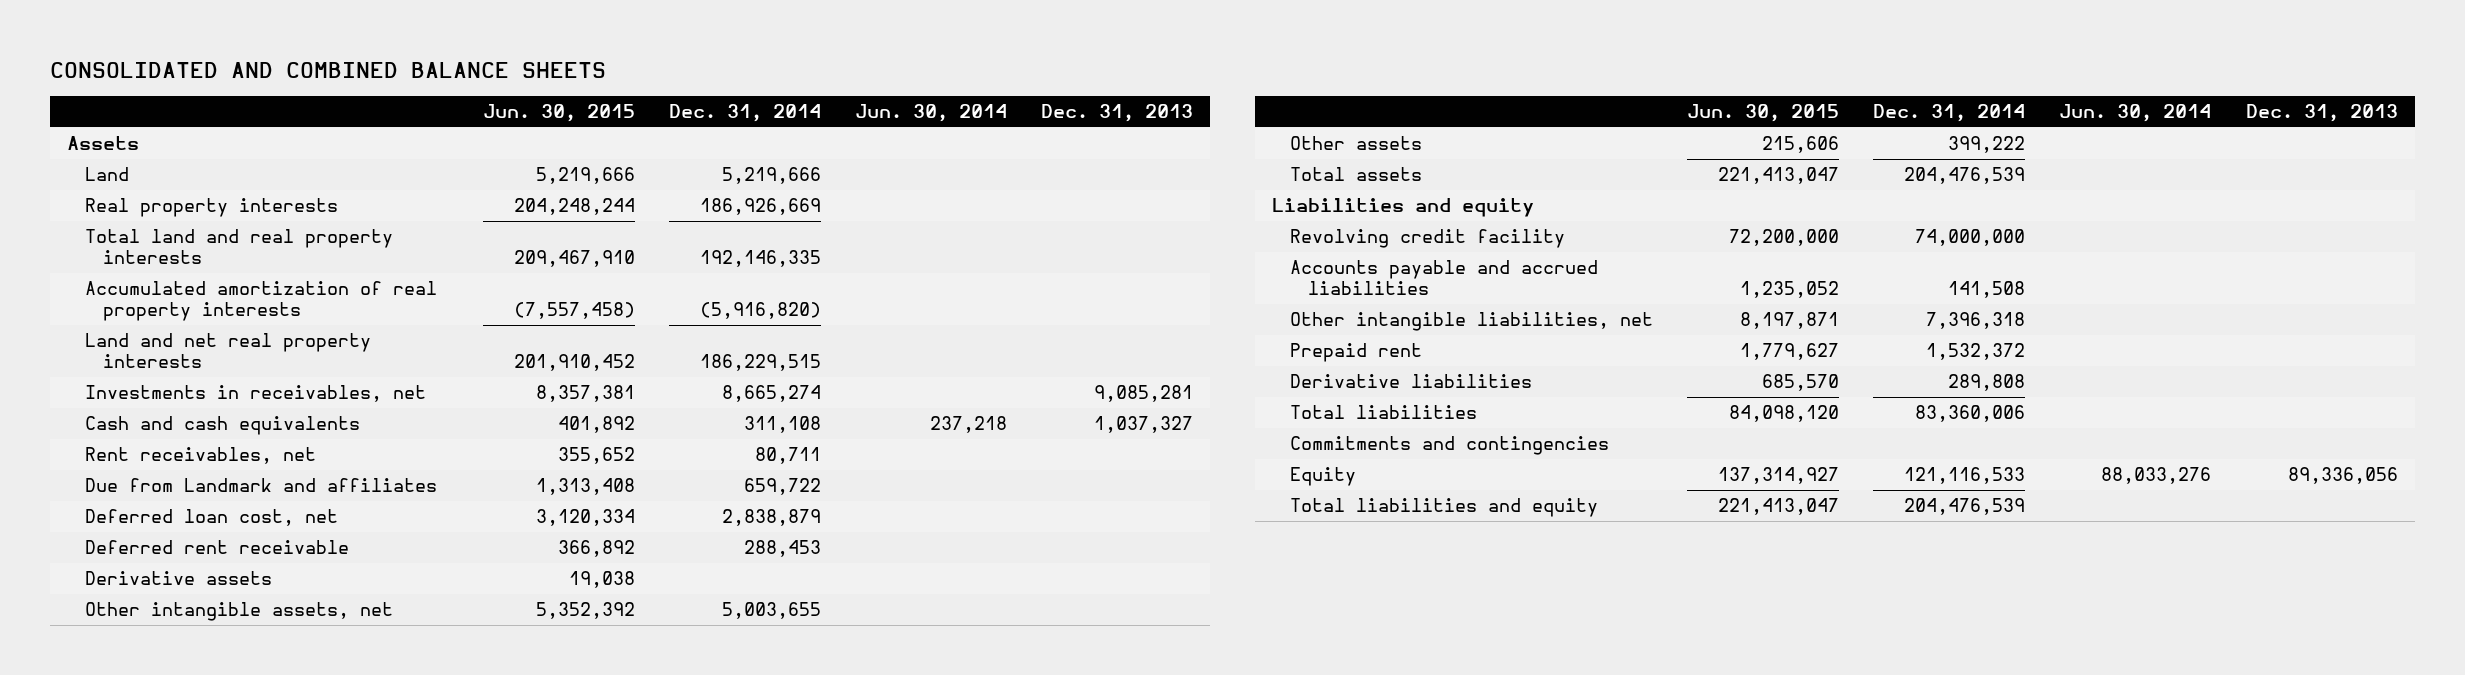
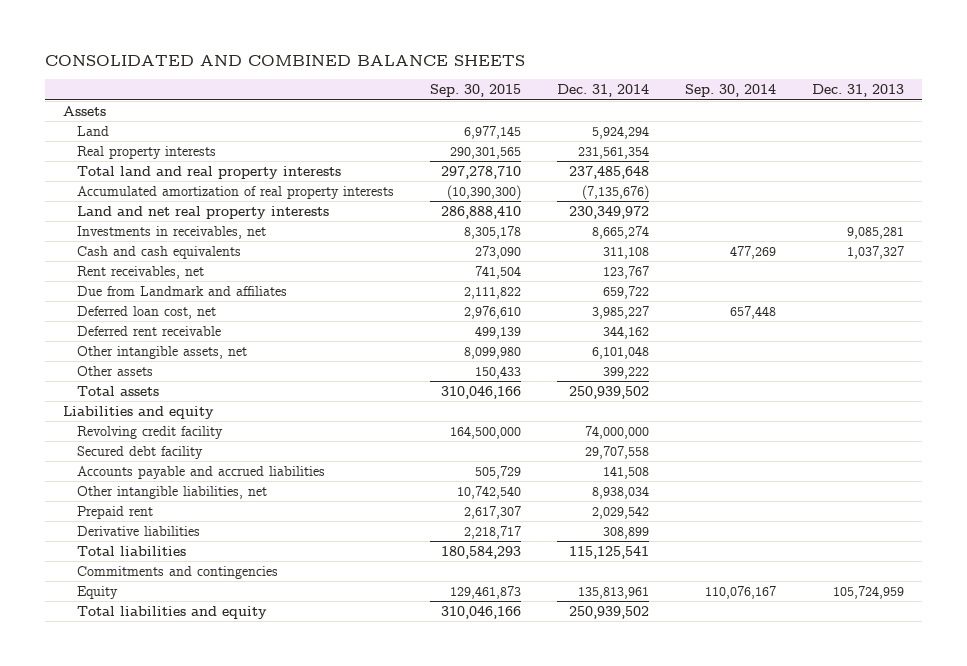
[482,104,635,123] Jun. 30, 2015 -> none
[854,104,1007,123] Jun. 30, 2014 -> none
none -> [430,84,522,98] Sep. 30, 2015
none -> [685,84,777,98] Sep. 30, 2014
[721,167,821,185] 5,219,666 -> [592,125,650,139] 5,924,294
[699,198,821,216] 186,926,669 -> [578,145,650,159] 231,561,354
[699,249,821,267] 192,146,335 -> [569,165,650,179] 237,485,648
[699,301,821,319] (5,916,820) -> [582,184,650,200] (7,135,676)
[699,353,821,371] 186,229,515 -> [569,205,650,219] 230,349,972
[754,447,821,465] 80,711 -> [603,265,650,279] 123,767
[85,571,273,586] Derivative assets -> none
[721,509,821,527] 2,838,879 -> [592,305,650,319] 3,985,227
[743,540,821,558] 288,453 -> [603,325,650,339] 344,162
[721,602,821,620] 5,003,655 -> [592,345,650,359] 6,101,048
[1904,167,2026,185] 204,476,539 -> [569,385,650,399] 250,939,502
none -> [77,445,204,459] Secured debt facility
[1926,312,2026,330] 7,396,318 -> [592,485,650,499] 8,938,034
[1926,343,2026,361] 1,532,372 -> [592,505,650,519] 2,029,542
[1948,374,2026,392] 289,808 -> [603,526,650,539] 308,899
[1915,405,2026,423] 83,360,006 -> [569,545,650,559] 115,125,541
[1904,467,2026,485] 121,116,533 -> [578,586,650,599] 135,813,961
[2287,467,2398,485] 89,336,056 -> [833,585,905,599] 105,724,959
[1904,498,2026,516] 204,476,539 -> [569,605,650,619] 250,939,502

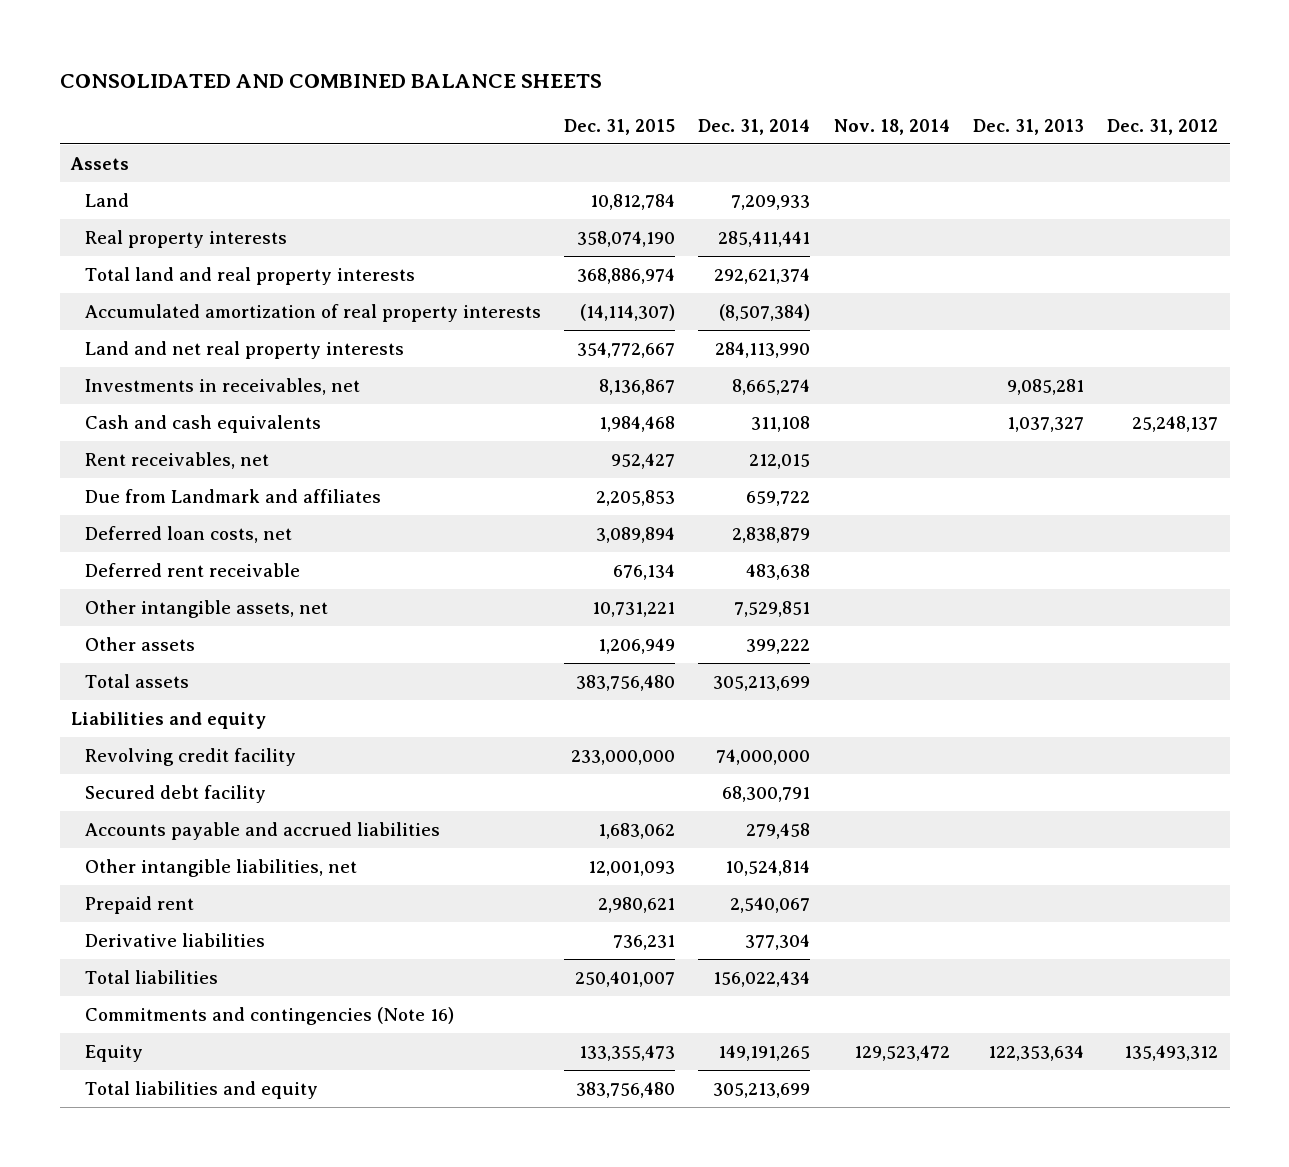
[430,84,522,98] Sep. 30, 2015 -> none
[685,84,777,98] Sep. 30, 2014 -> none
none -> [563,118,675,135] Dec. 31, 2015
none -> [833,118,950,135] Nov. 18, 2014
none -> [1107,118,1219,135] Dec. 31, 2012
[592,125,650,139] 5,924,294 -> [731,194,811,210] 7,209,933
[578,145,650,159] 231,561,354 -> [718,230,811,247] 285,411,441
[569,165,650,179] 237,485,648 -> [714,267,811,284] 292,621,374
[582,184,650,200] (7,135,676) -> [719,303,811,321] (8,507,384)
[569,205,650,219] 230,349,972 -> [715,341,811,358] 284,113,990
[603,265,650,279] 123,767 -> [749,453,811,469] 212,015
[77,305,217,319] Deferred loan cost, net -> [84,525,292,543] Deferred loan costs, net
[592,305,650,319] 3,985,227 -> [732,526,811,543] 2,838,879
[603,325,650,339] 344,162 -> [746,563,811,580] 483,638
[592,345,650,359] 6,101,048 -> [734,600,811,617] 7,529,851
[569,385,650,399] 250,939,502 -> [713,675,811,691] 305,213,699
[585,445,650,459] 29,707,558 -> [722,785,811,802] 68,300,791
[603,465,650,479] 141,508 -> [746,822,811,839] 279,458
[592,485,650,499] 8,938,034 -> [725,859,811,876] 10,524,814
[592,505,650,519] 2,029,542 -> [730,896,811,913] 2,540,067
[603,526,650,539] 308,899 -> [745,933,811,950] 377,304
[569,545,650,559] 115,125,541 -> [713,970,811,987] 156,022,434
[77,565,279,579] Commitments and contingencies -> [84,1006,454,1025] Commitments and contingencies (Note 16)
[578,586,650,599] 135,813,961 -> [718,1044,811,1061] 149,191,265
[833,585,905,599] 105,724,959 -> [987,1044,1084,1061] 122,353,634
[569,605,650,619] 250,939,502 -> [713,1082,811,1098] 305,213,699

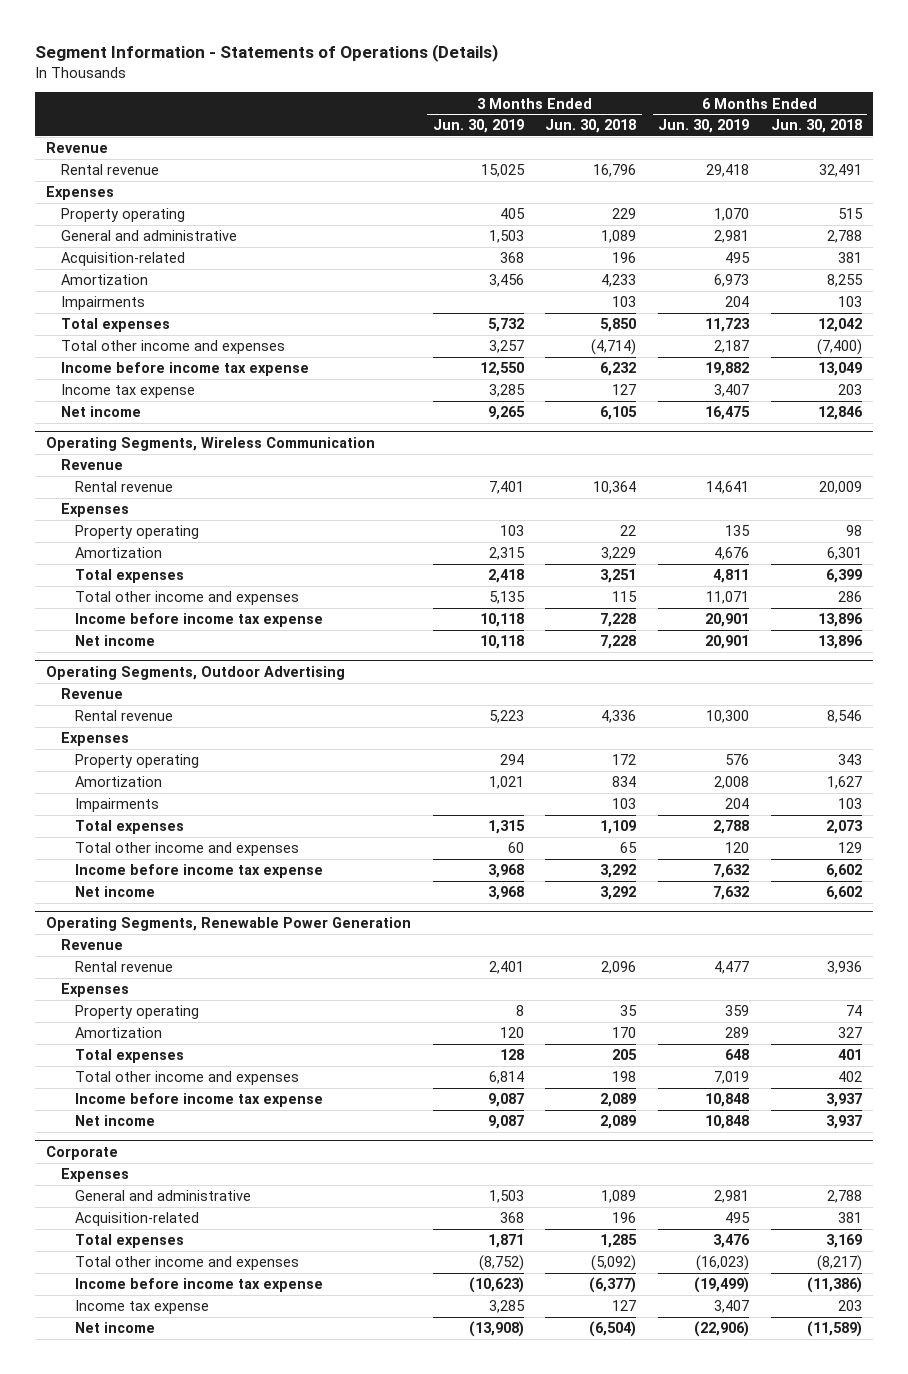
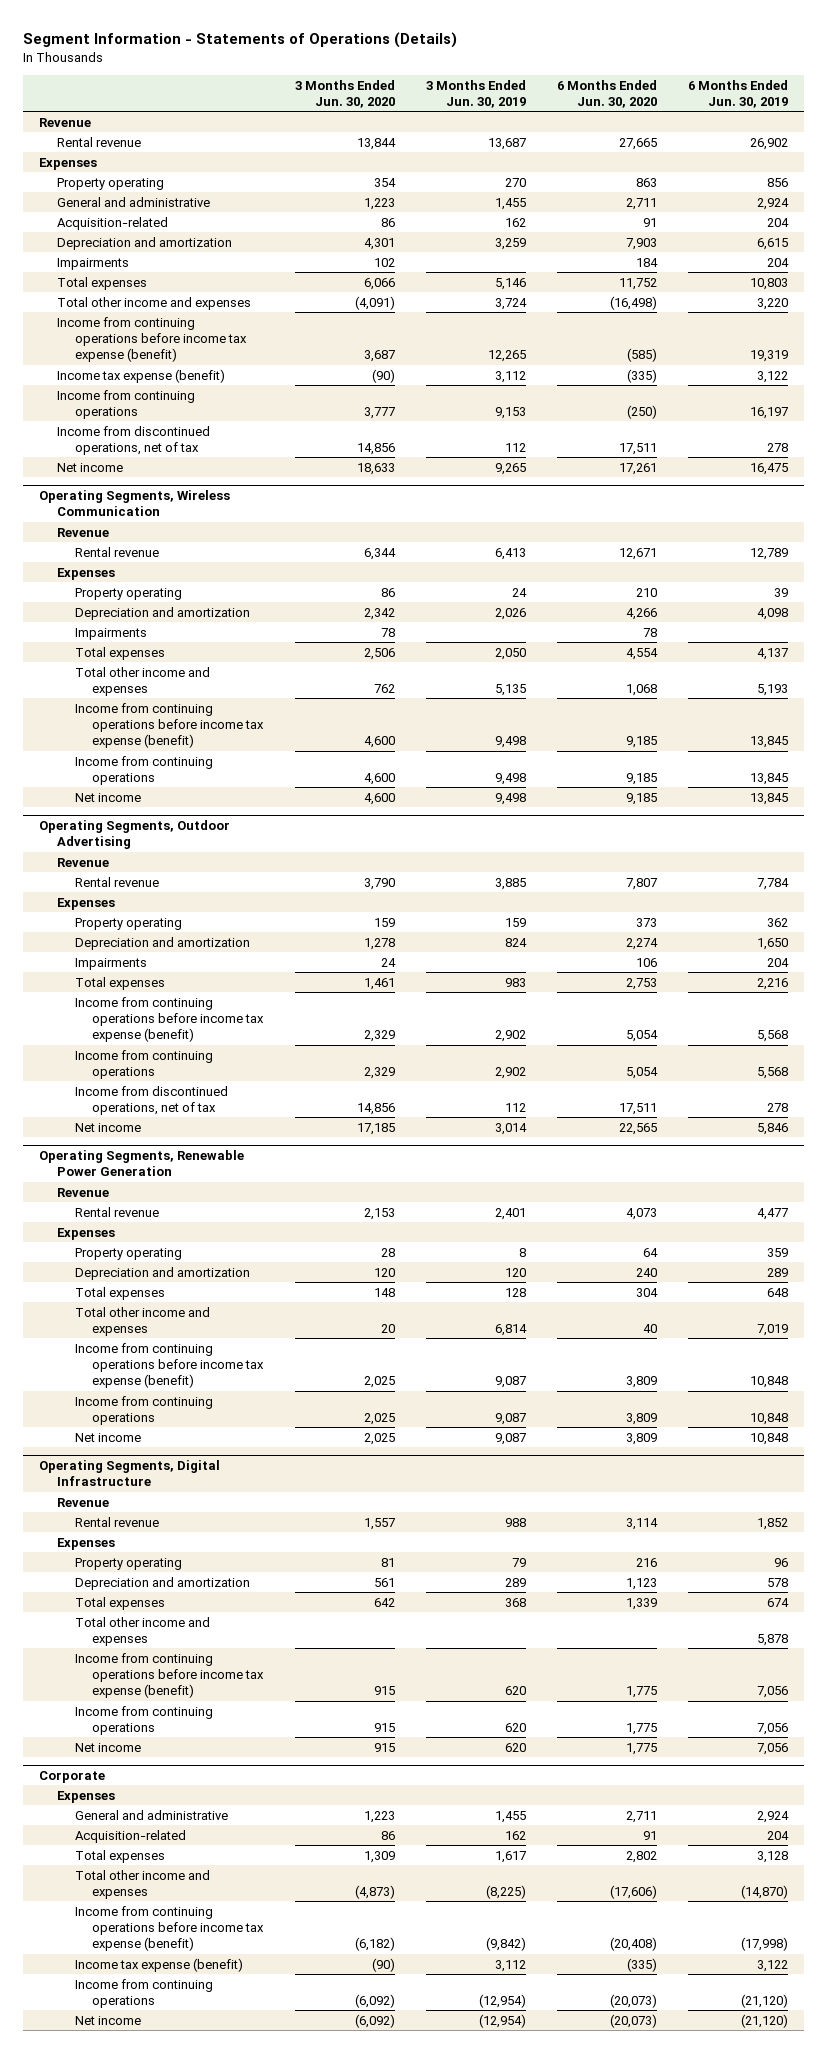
[545,119,637,134] Jun. 30, 2018 -> none
[771,119,863,134] Jun. 30, 2018 -> none
none -> [294,79,395,108] 3 Months Ended Jun. 30, 2020
none -> [557,79,658,108] 6 Months Ended Jun. 30, 2020
[480,164,525,178] 15,025 -> [487,137,526,150] 13,687
[706,164,750,178] 29,418 -> [750,137,789,150] 26,902
[60,274,148,286] Amortization -> none
[499,208,525,220] 405 -> [504,177,526,187] 270
[714,208,750,222] 1,070 -> [767,177,789,187] 856
[488,230,524,244] 1,503 -> [494,197,526,210] 1,455
[714,230,750,244] 2,981 -> [757,197,790,210] 2,924
[499,252,524,264] 368 -> [504,217,526,227] 162
[725,252,751,264] 495 -> [767,217,790,227] 204
none -> [56,236,232,250] Depreciation and amortization
[487,318,524,333] 5,732 -> [494,277,526,290] 5,146
[705,318,751,333] 11,723 -> [750,277,789,290] 10,803
[488,340,524,354] 3,257 -> [494,297,527,310] 3,724
[714,340,750,354] 2,187 -> [757,297,789,310] 3,220
[60,362,309,377] Income before income tax expense -> [56,316,247,363] Income from continuing operations before income tax expense (benefit)
[479,362,524,377] 12,550 -> [487,350,526,363] 12,265
[705,362,750,377] 19,882 -> [750,350,789,363] 19,319
[60,384,195,399] Income tax expense -> [56,368,225,383] Income tax expense (benefit)
[488,384,525,398] 3,285 -> [494,370,526,383] 3,112
[714,384,750,398] 3,407 -> [757,370,789,383] 3,122
none -> [56,389,195,420] Income from continuing operations
none -> [56,425,210,456] Income from discontinued operations, net of tax
[488,481,524,495] 7,401 -> [494,547,526,560] 6,413
[706,481,750,495] 14,641 -> [750,547,789,560] 12,789
[75,547,163,559] Amortization -> none
[499,525,524,537] 103 -> [511,587,527,597] 24
[725,525,751,537] 135 -> [774,587,789,597] 39
none -> [74,606,250,620] Depreciation and amortization
none -> [74,627,147,640] Impairments
[487,569,524,584] 2,418 -> [494,647,526,660] 2,050
[713,569,750,584] 4,811 -> [757,647,789,660] 4,137
[706,591,750,605] 11,071 -> [757,684,789,697] 5,193
[75,613,324,628] Income before income tax expense -> [74,702,265,749] Income from continuing operations before income tax expense (benefit)
[479,613,524,628] 10,118 -> [494,736,526,749] 9,498
[705,613,750,628] 20,901 -> [750,736,789,749] 13,845
none -> [74,755,213,786] Income from continuing operations
[479,635,524,650] 10,118 -> [494,792,526,805] 9,498
[705,635,750,650] 20,901 -> [750,792,789,805] 13,845
[488,710,524,724] 5,223 -> [494,877,526,890] 3,885
[706,710,750,724] 10,300 -> [757,877,790,890] 7,784
[75,776,163,788] Amortization -> none
[499,754,524,766] 294 -> [504,917,526,927] 159
[725,754,750,766] 576 -> [767,917,789,927] 362
none -> [74,936,250,950] Depreciation and amortization
[75,842,300,857] Total other income and expenses -> none
[487,820,525,835] 1,315 -> [504,977,526,987] 983
[713,820,750,835] 2,788 -> [757,977,789,990] 2,216
[75,864,324,879] Income before income tax expense -> [74,996,265,1043] Income from continuing operations before income tax expense (benefit)
[487,864,524,879] 3,968 -> [494,1030,526,1043] 2,902
[713,864,750,879] 7,632 -> [757,1030,789,1043] 5,568
none -> [74,1049,213,1080] Income from continuing operations
none -> [74,1085,228,1116] Income from discontinued operations, net of tax
[487,886,524,901] 3,968 -> [494,1122,527,1135] 3,014
[713,886,750,901] 7,632 -> [757,1122,789,1135] 5,846
[75,1027,163,1039] Amortization -> [74,1266,250,1280] Depreciation and amortization
[75,1093,324,1108] Income before income tax expense -> [74,1342,265,1389] Income from continuing operations before income tax expense (benefit)
none -> [74,1395,213,1426] Income from continuing operations
none -> [39,1459,221,1487] Operating Segments, Digital Infrastructure
none -> [56,1497,109,1507] Revenue
none -> [74,1516,159,1527] Rental revenue
none -> [56,1537,115,1550] Expenses
none -> [74,1557,182,1570] Property operating
none -> [74,1576,250,1590] Depreciation and amortization
none -> [74,1596,165,1610] Total expenses
none -> [74,1616,210,1647] Total other income and expenses
none -> [74,1652,265,1699] Income from continuing operations before income tax expense (benefit)
none -> [74,1705,213,1736] Income from continuing operations
none -> [74,1742,141,1752] Net income
[488,1190,524,1204] 1,503 -> [494,1810,526,1823] 1,455
[714,1190,750,1204] 2,981 -> [757,1810,790,1823] 2,924
[499,1212,524,1224] 368 -> [504,1830,526,1840] 162
[725,1212,751,1224] 495 -> [767,1830,790,1840] 204
[487,1234,524,1249] 1,871 -> [494,1850,526,1863] 1,617
[713,1234,751,1249] 3,476 -> [757,1850,789,1863] 3,128
[478,1255,524,1272] (8,752) -> [485,1885,526,1900] (8,225)
[696,1255,750,1272] (16,023) -> [741,1885,789,1900] (14,870)
[75,1278,324,1293] Income before income tax expense -> [74,1905,265,1952] Income from continuing operations before income tax expense (benefit)
[468,1277,524,1294] (10,623) -> [485,1937,526,1952] (9,842)
[694,1277,750,1294] (19,499) -> [741,1937,789,1952] (17,998)
[75,1300,210,1315] Income tax expense -> [74,1957,243,1972] Income tax expense (benefit)
[488,1300,525,1314] 3,285 -> [494,1959,526,1972] 3,112
[714,1300,750,1314] 3,407 -> [757,1959,789,1972] 3,122
none -> [74,1978,213,2009] Income from continuing operations
[468,1321,524,1338] (13,908) -> [478,2013,526,2028] (12,954)
[694,1321,750,1338] (22,906) -> [741,2013,789,2028] (21,120)

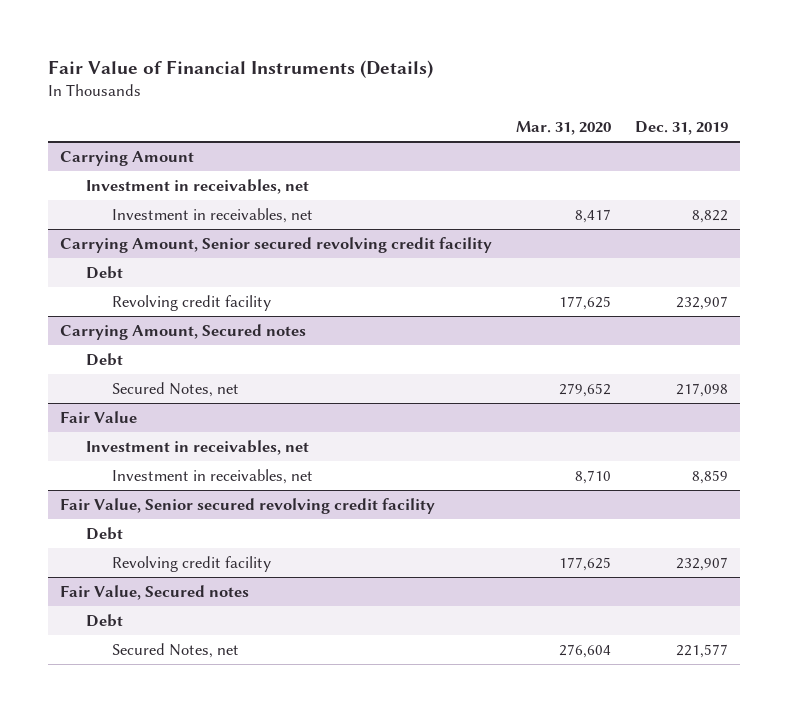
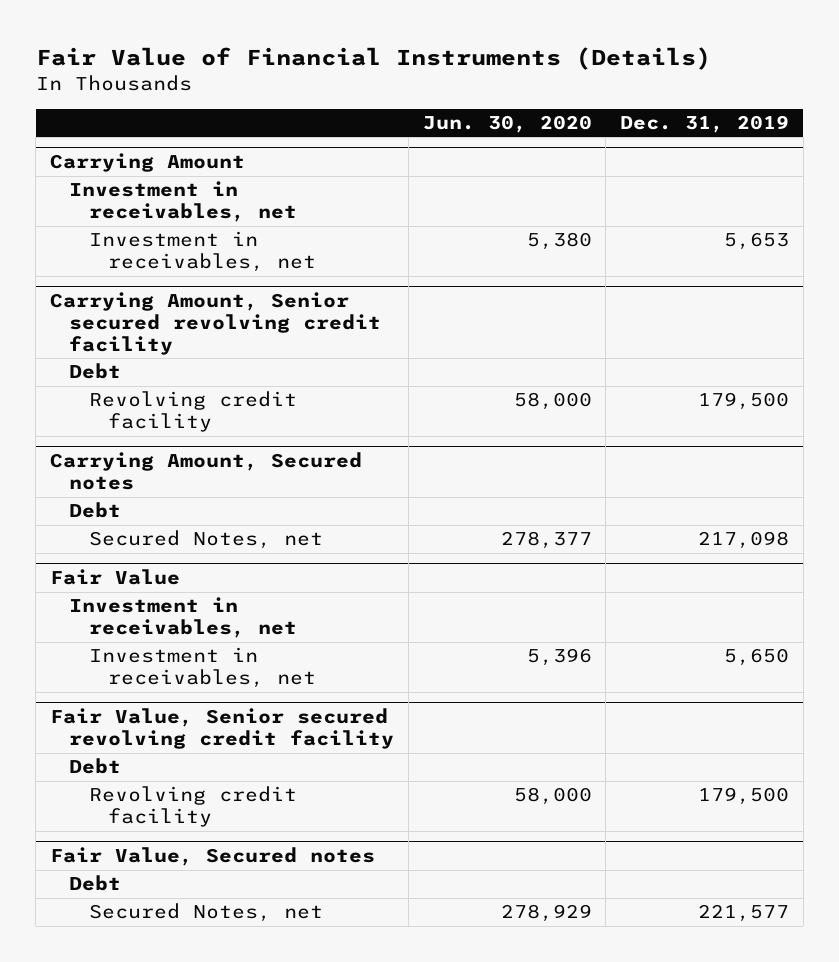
[516,121,612,136] Mar. 31, 2020 -> none
none -> [422,115,592,134] Jun. 30, 2020
[692,209,729,223] 8,822 -> [724,232,790,251] 5,653
[676,295,729,310] 232,907 -> [698,392,790,411] 179,500
[692,469,729,484] 8,859 -> [724,648,790,667] 5,650
[676,556,729,571] 232,907 -> [698,787,790,806] 179,500

